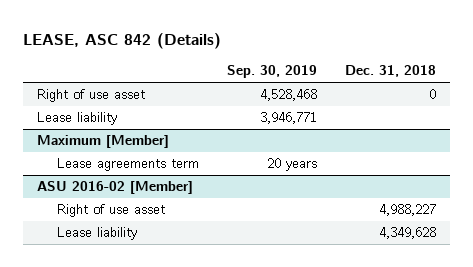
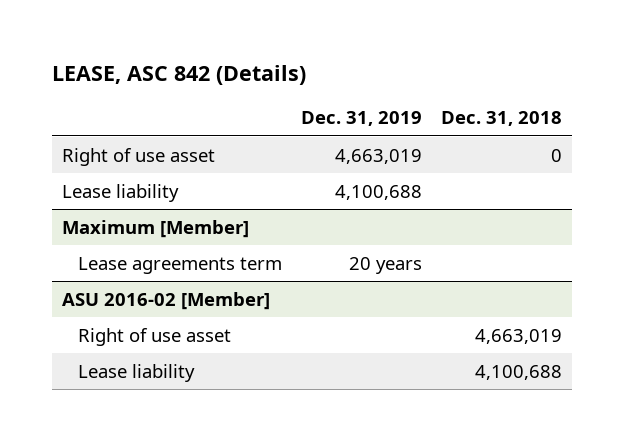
[226,65,317,79] Sep. 30, 2019 -> none
none -> [301,111,423,127] Dec. 31, 2019
[378,204,436,217] 4,988,227 -> [475,328,563,344] 4,663,019
[378,227,436,240] 4,349,628 -> [475,364,563,380] 4,100,688

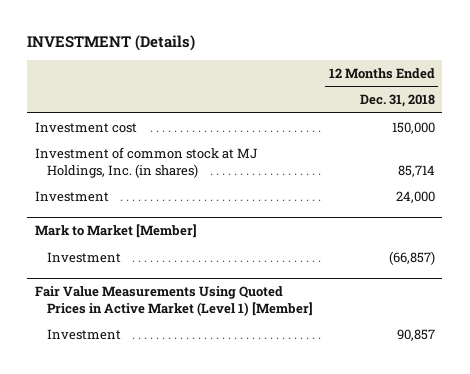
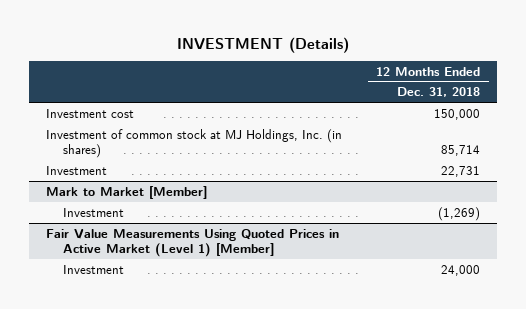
[395,190,435,203] 24,000 -> [441,165,481,177] 22,731
[388,250,435,265] (66,857) -> [438,206,481,221] (1,269)
[396,328,435,341] 90,857 -> [441,264,481,276] 24,000

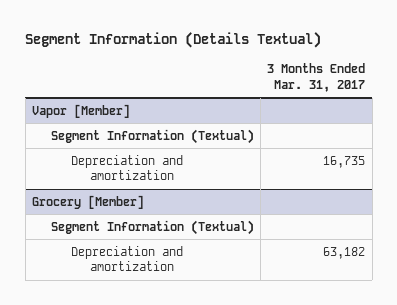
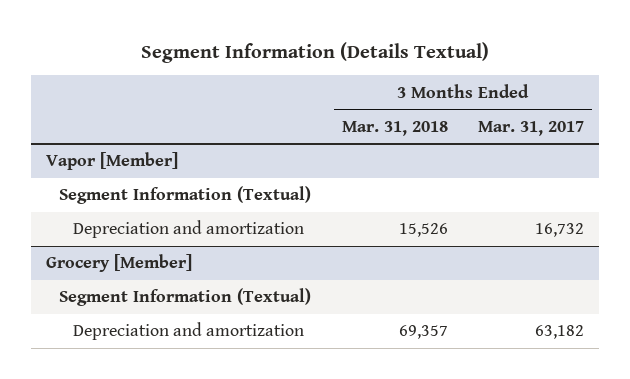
none -> [341,120,448,136] Mar. 31, 2018
[323,155,366,168] 16,735 -> [534,223,584,238] 16,732

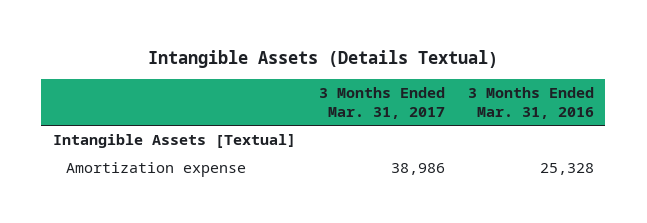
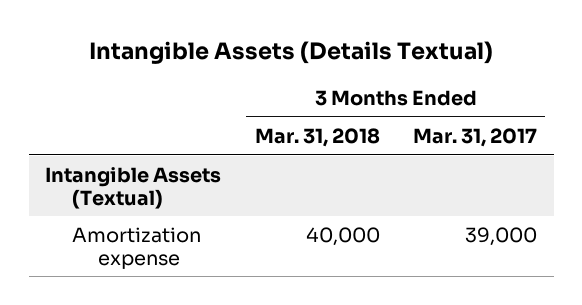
[467,87,594,119] 3 Months Ended Mar. 31, 2016 -> none
none -> [254,127,380,147] Mar. 31, 2018
[52,134,296,149] Intangible Assets [Textual] -> [45,167,222,209] Intangible Assets (Textual)
[390,163,445,176] 38,986 -> [464,227,537,247] 39,000

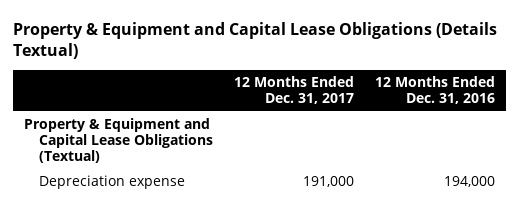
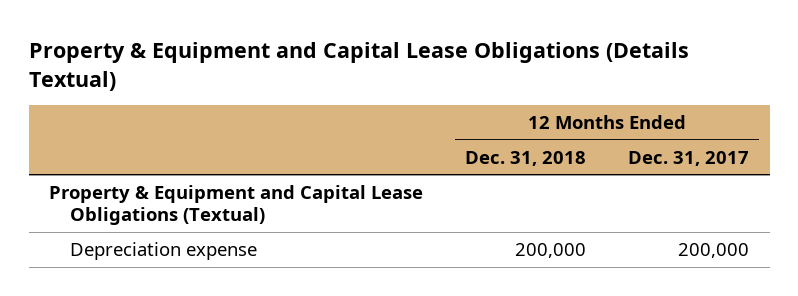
[375,76,496,104] 12 Months Ended Dec. 31, 2016 -> none
none -> [465,150,587,166] Dec. 31, 2018
[302,176,354,188] 191,000 -> [677,243,749,259] 200,000

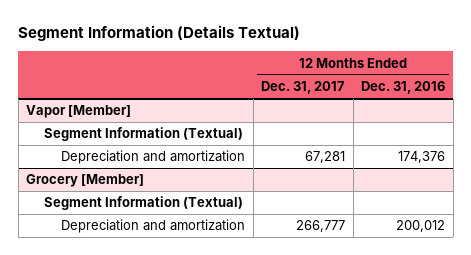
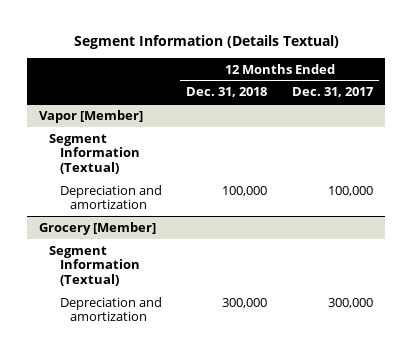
[361,81,446,95] Dec. 31, 2016 -> none
none -> [186,87,268,98] Dec. 31, 2018
[305,151,346,164] 67,281 -> [327,185,373,196] 100,000
[296,220,346,233] 266,777 -> [327,297,373,308] 300,000

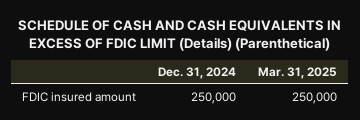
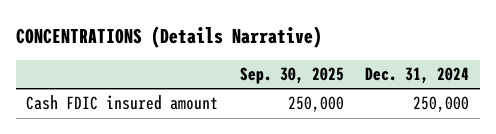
[17,19,341,52] SCHEDULE OF CASH AND CASH EQUIVALENTS IN EXCESS OF FDIC LIMIT (Details) (Parenthetical) -> [15,25,322,48] CONCENTRATIONS (Details Narrative)
[258,66,338,79] Mar. 31, 2025 -> none
none -> [239,67,344,85] Sep. 30, 2025
[22,91,137,102] FDIC insured amount -> [26,95,219,111] Cash FDIC insured amount

